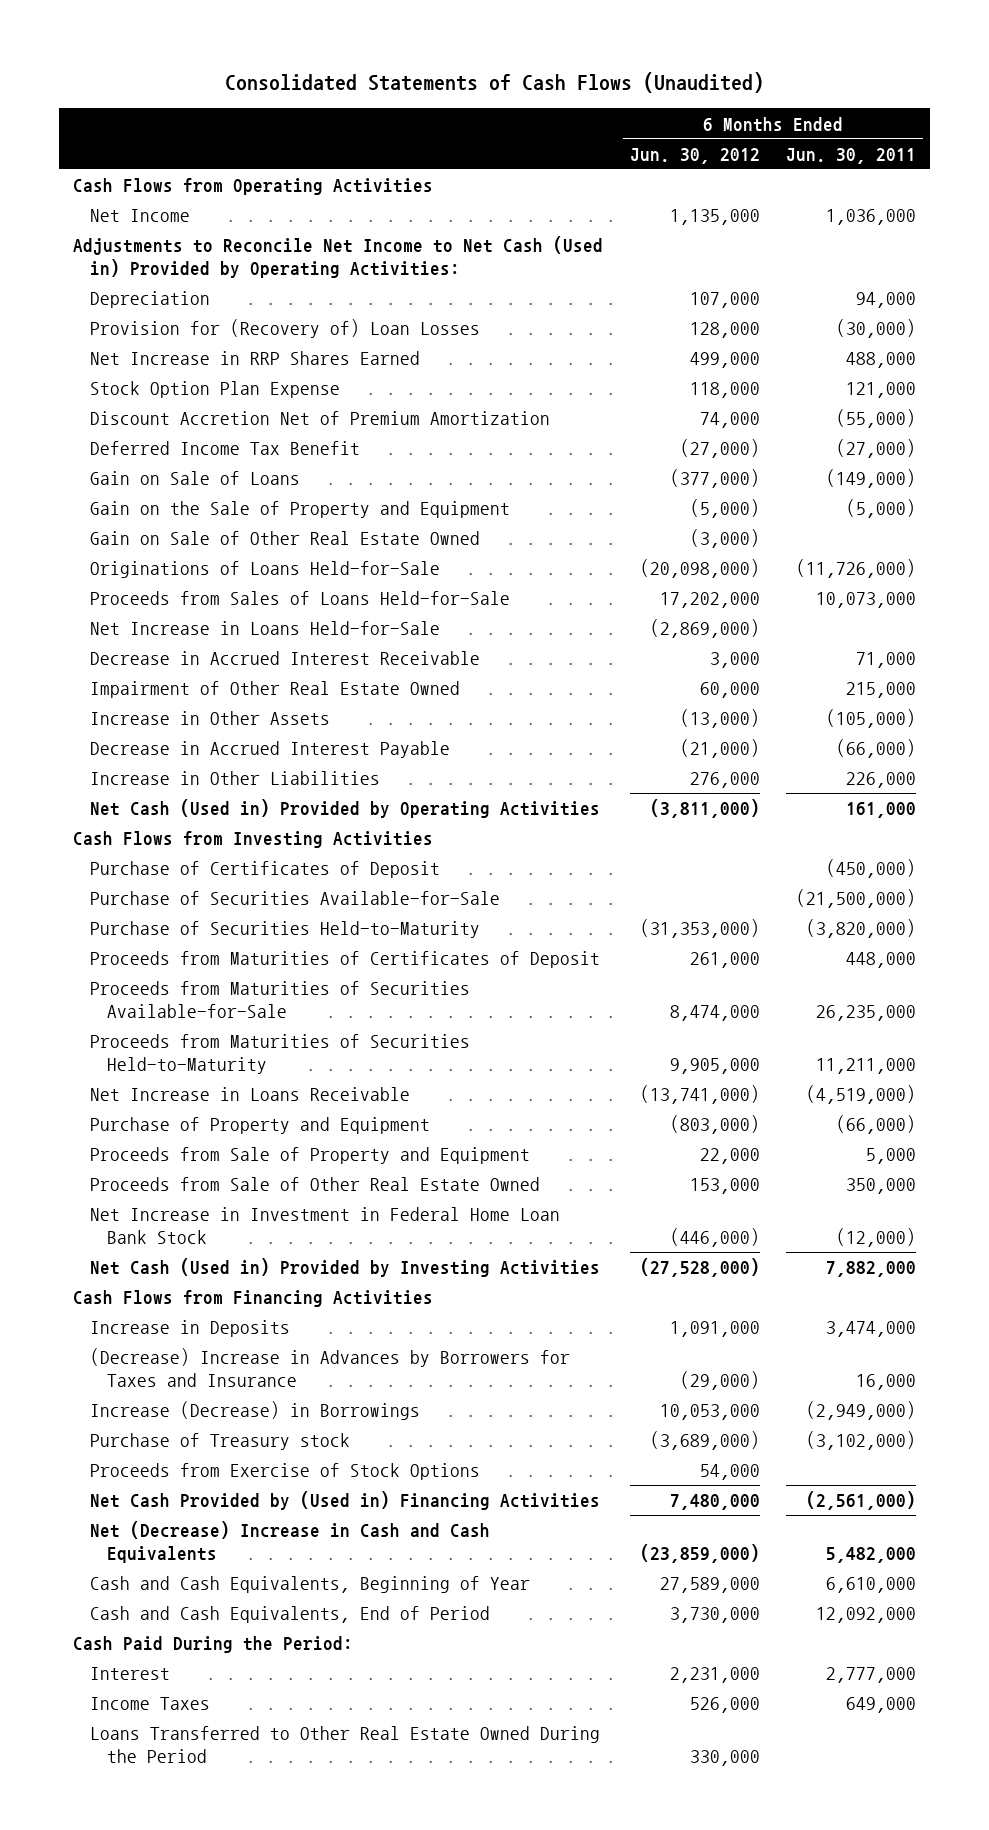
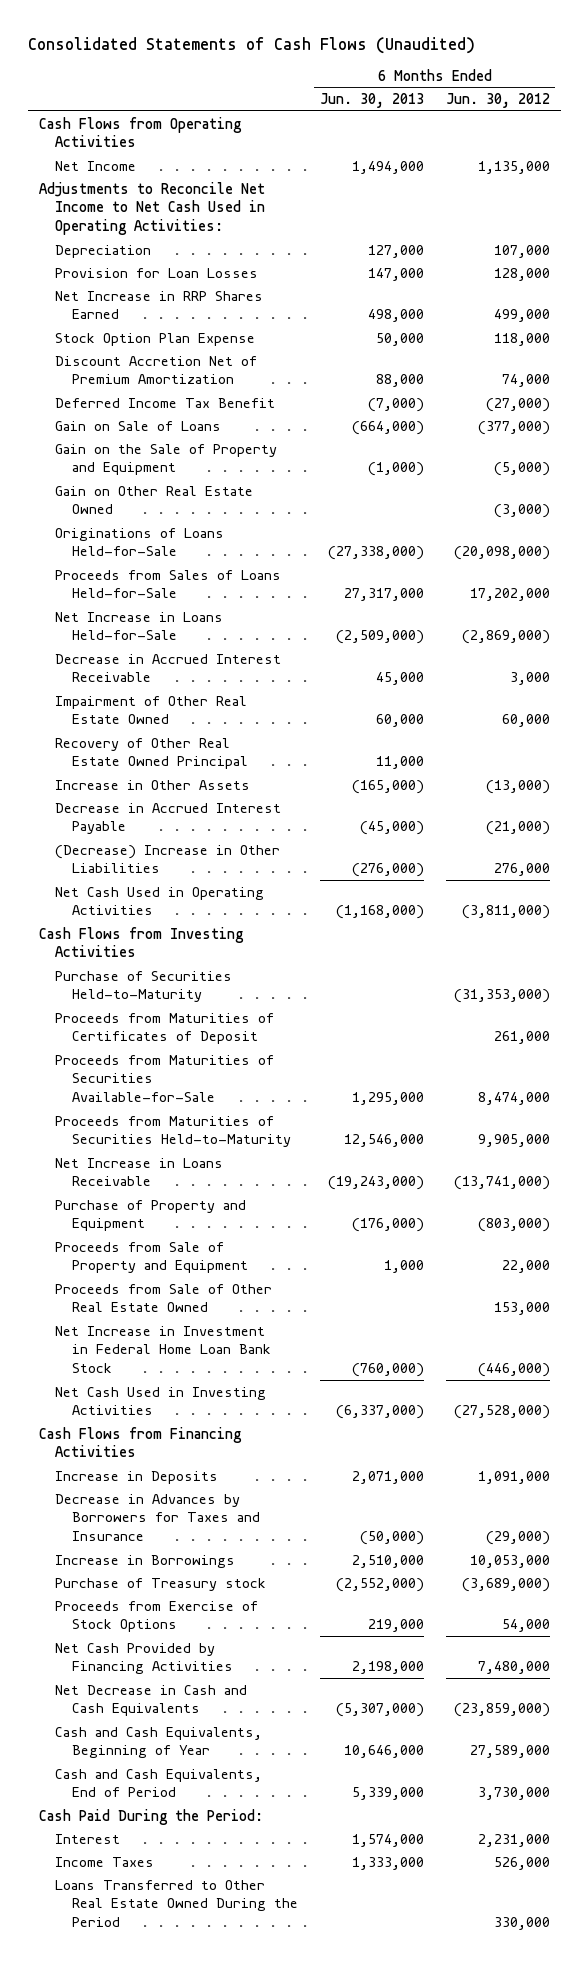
[786,147,917,164] Jun. 30, 2011 -> none
none -> [319,93,424,109] Jun. 30, 2013
[72,236,603,279] Adjustments to Reconcile Net Income to Net Cash (Used in) Provided by Operating Activities: -> [38,181,266,236] Adjustments to Reconcile Net Income to Net Cash Used in Operating Activities:
[89,319,480,339] Provision for (Recovery of) Loan Losses -> [55,267,259,278] Provision for Loan Losses
[89,531,480,546] Gain on Sale of Other Real Estate Owned -> [55,485,254,515] Gain on Other Real Estate Owned
none -> [55,737,248,770] Recovery of Other Real Estate Owned Principal
[89,771,380,786] Increase in Other Liabilities -> [55,844,281,874] (Decrease) Increase in Other Liabilities
[89,799,600,819] Net Cash (Used in) Provided by Operating Activities -> [55,886,265,916] Net Cash Used in Operating Activities
[89,861,440,879] Purchase of Certificates of Deposit -> none
[89,891,500,906] Purchase of Securities Available-for-Sale -> none
[89,1258,600,1278] Net Cash (Used in) Provided by Investing Activities -> [55,1386,267,1416] Net Cash Used in Investing Activities
[89,1348,570,1388] (Decrease) Increase in Advances by Borrowers for Taxes and Insurance -> [55,1493,260,1542] Decrease in Advances by Borrowers for Taxes and Insurance
[89,1401,420,1421] Increase (Decrease) in Borrowings -> [55,1554,236,1568] Increase in Borrowings
[89,1491,600,1511] Net Cash Provided by (Used in) Financing Activities -> [55,1642,233,1675] Net Cash Provided by Financing Activities
[89,1521,490,1564] Net (Decrease) Increase in Cash and Cash Equivalents -> [55,1684,248,1717] Net Decrease in Cash and Cash Equivalents

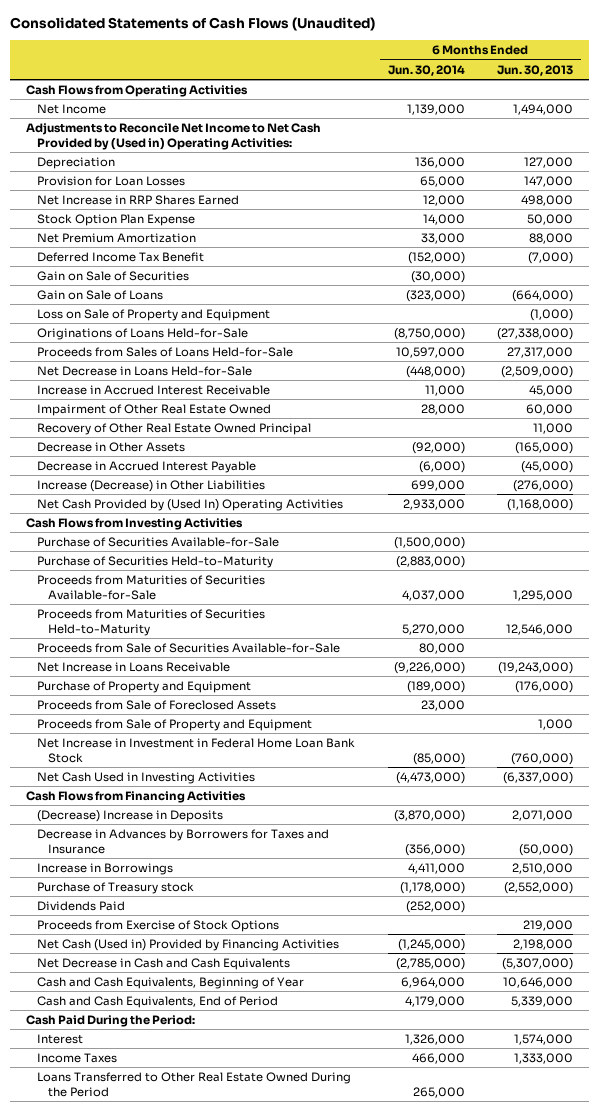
[445,93,550,109] Jun. 30, 2012 -> none
none -> [387,64,465,76] Jun. 30, 2014
[38,181,266,236] Adjustments to Reconcile Net Income to Net Cash Used in Operating Activities: -> [26,123,322,151] Adjustments to Reconcile Net Income to Net Cash Provided by (Used in) Operating Activities:
[55,355,258,385] Discount Accretion Net of Premium Amortization -> [37,233,197,244] Net Premium Amortization
none -> [37,271,190,282] Gain on Sale of Securities
[55,485,254,515] Gain on Other Real Estate Owned -> none
[55,443,278,476] Gain on the Sale of Property and Equipment -> [37,309,271,322] Loss on Sale of Property and Equipment
[55,611,224,641] Net Increase in Loans Held-for-Sale -> [37,366,253,377] Net Decrease in Loans Held-for-Sale
[55,653,282,683] Decrease in Accrued Interest Receivable -> [37,385,271,396] Increase in Accrued Interest Receivable
[55,779,251,790] Increase in Other Assets -> [37,442,186,453] Decrease in Other Assets
[55,844,281,874] (Decrease) Increase in Other Liabilities -> [37,480,266,493] Increase (Decrease) in Other Liabilities
[55,886,265,916] Net Cash Used in Operating Activities -> [37,499,344,512] Net Cash Provided by (Used In) Operating Activities
none -> [37,537,280,548] Purchase of Securities Available-for-Sale
[55,1012,275,1045] Proceeds from Maturities of Certificates of Deposit -> none
none -> [37,643,341,654] Proceeds from Sale of Securities Available-for-Sale
none -> [37,700,277,711] Proceeds from Sale of Foreclosed Assets
[55,1283,273,1313] Proceeds from Sale of Other Real Estate Owned -> none
[55,1470,219,1484] Increase in Deposits -> [37,810,224,823] (Decrease) Increase in Deposits
none -> [37,901,126,912] Dividends Paid
[55,1642,233,1675] Net Cash Provided by Financing Activities -> [37,939,340,952] Net Cash (Used in) Provided by Financing Activities

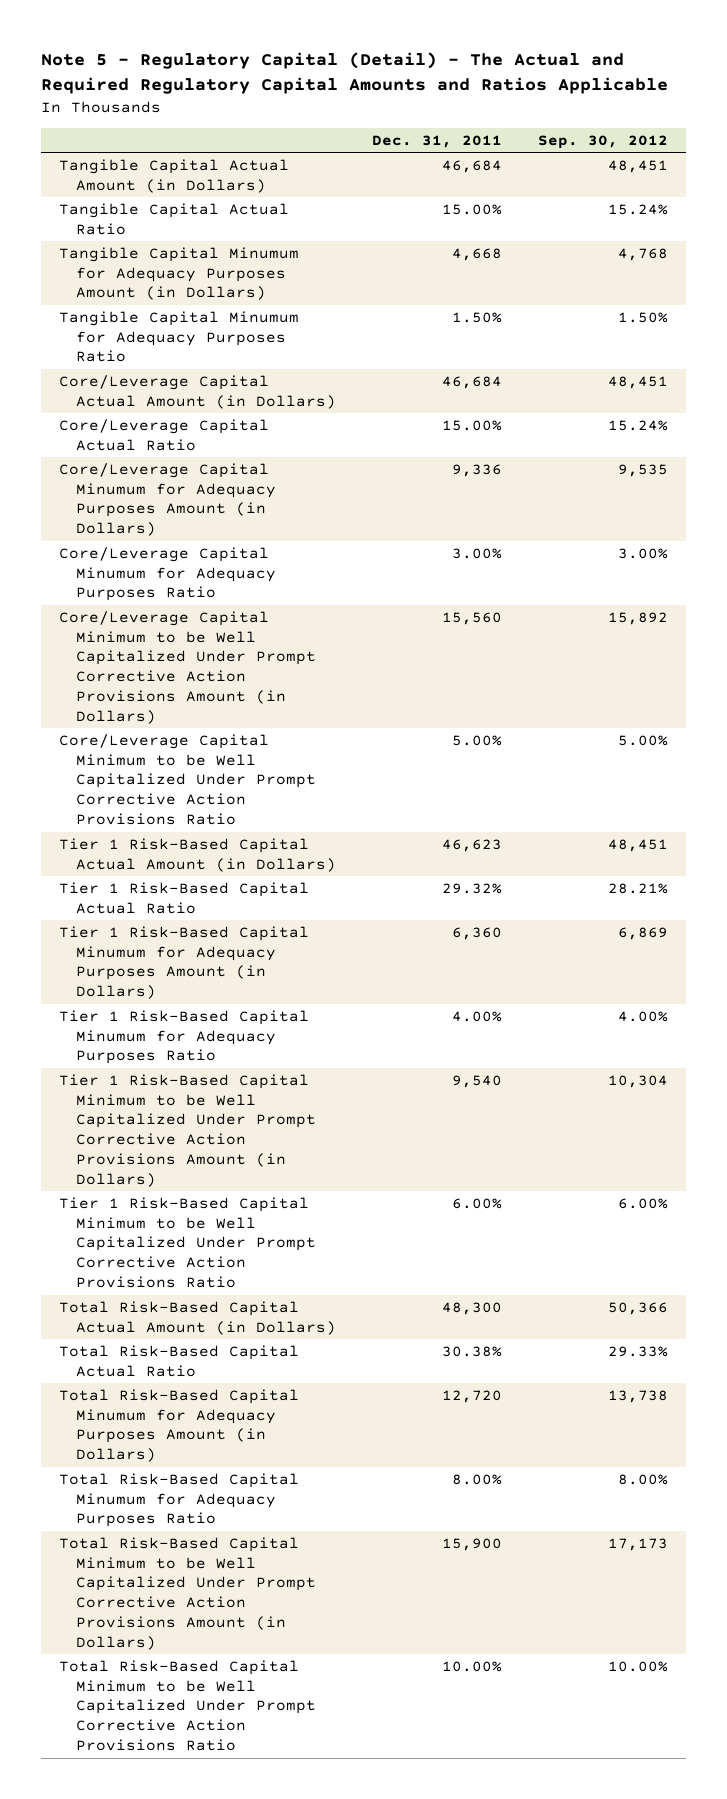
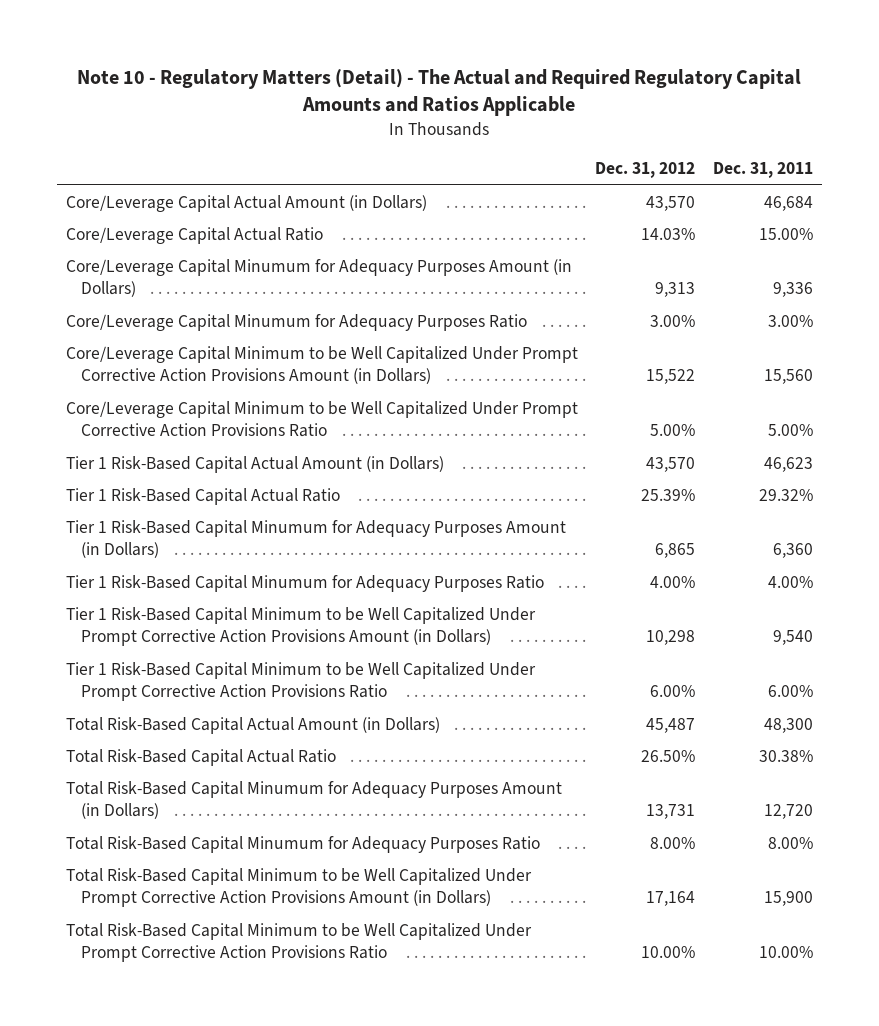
[40,52,668,95] Note 5 - Regulatory Capital (Detail) - The Actual and Required Regulatory Capital Amounts and Ratios Applicable -> [77,69,802,117] Note 10 - Regulatory Matters (Detail) - The Actual and Required Regulatory Capital Amounts and Ratios Applicable
[538,134,669,149] Sep. 30, 2012 -> none
none -> [595,162,696,179] Dec. 31, 2012
[58,158,289,193] Tangible Capital Actual Amount (in Dollars) -> none
[58,202,289,235] Tangible Capital Actual Ratio -> none
[58,246,299,301] Tangible Capital Minumum for Adequacy Purposes Amount (in Dollars) -> none
[58,310,299,363] Tangible Capital Minumum for Adequacy Purposes Ratio -> none

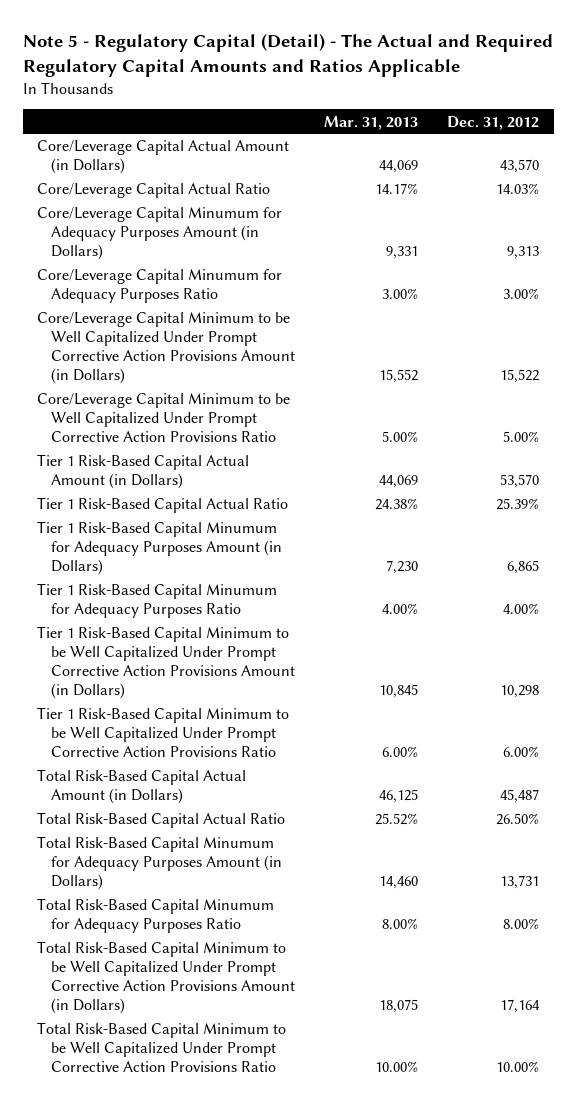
[77,69,802,117] Note 10 - Regulatory Matters (Detail) - The Actual and Required Regulatory Capital Amounts and Ratios Applicable -> [22,33,553,78] Note 5 - Regulatory Capital (Detail) - The Actual and Required Regulatory Capital Amounts and Ratios Applicable
[713,162,814,179] Dec. 31, 2011 -> none
none -> [324,115,419,130] Mar. 31, 2013
[646,456,696,472] 43,570 -> [500,474,540,489] 53,570

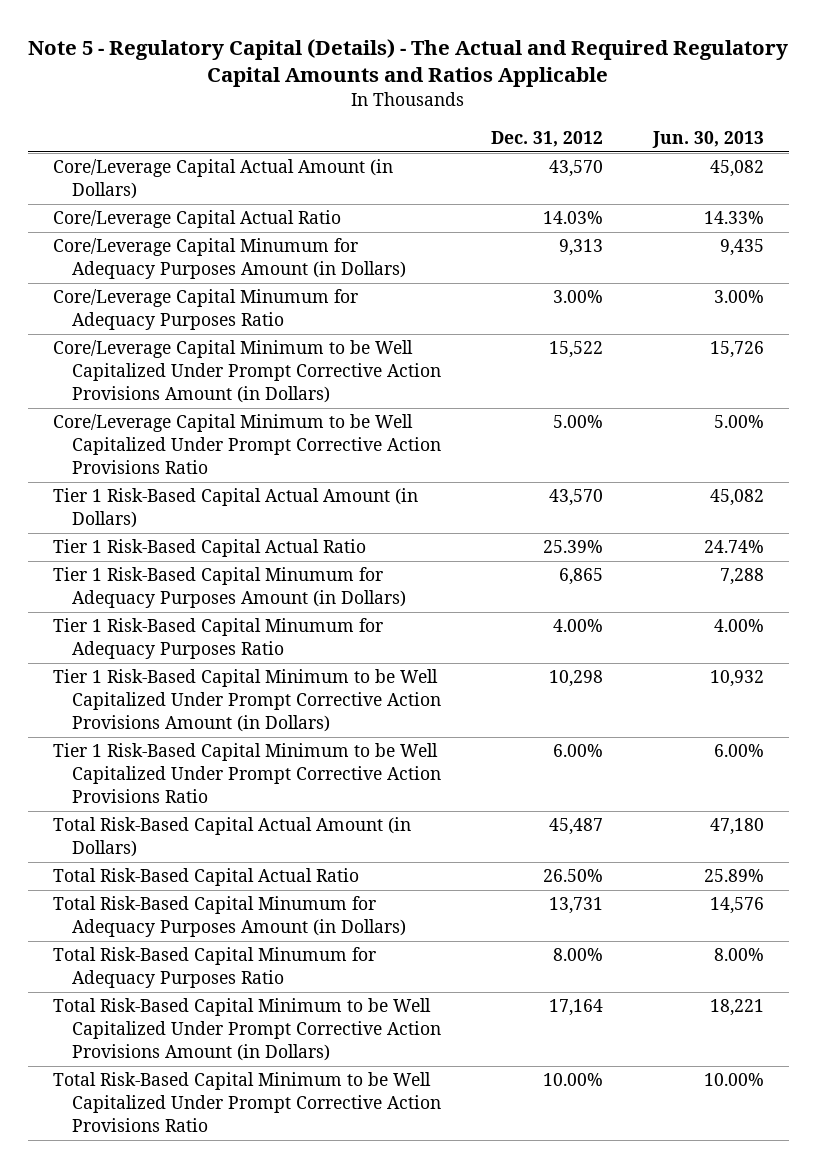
[22,33,553,78] Note 5 - Regulatory Capital (Detail) - The Actual and Required Regulatory Capital Amounts and Ratios Applicable -> [28,38,789,88] Note 5 - Regulatory Capital (Details) - The Actual and Required Regulatory Capital Amounts and Ratios Applicable
[324,115,419,130] Mar. 31, 2013 -> none
none -> [652,131,765,149] Jun. 30, 2013
[500,474,540,489] 53,570 -> [548,489,603,507] 43,570

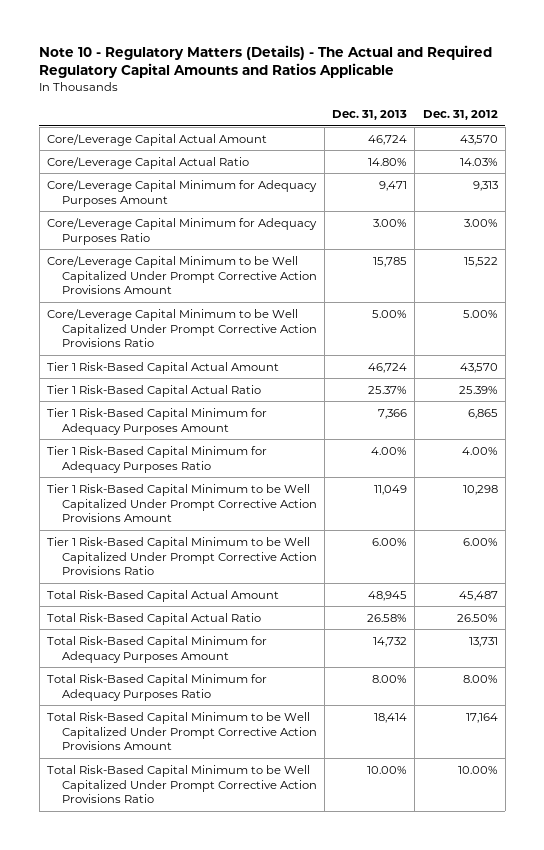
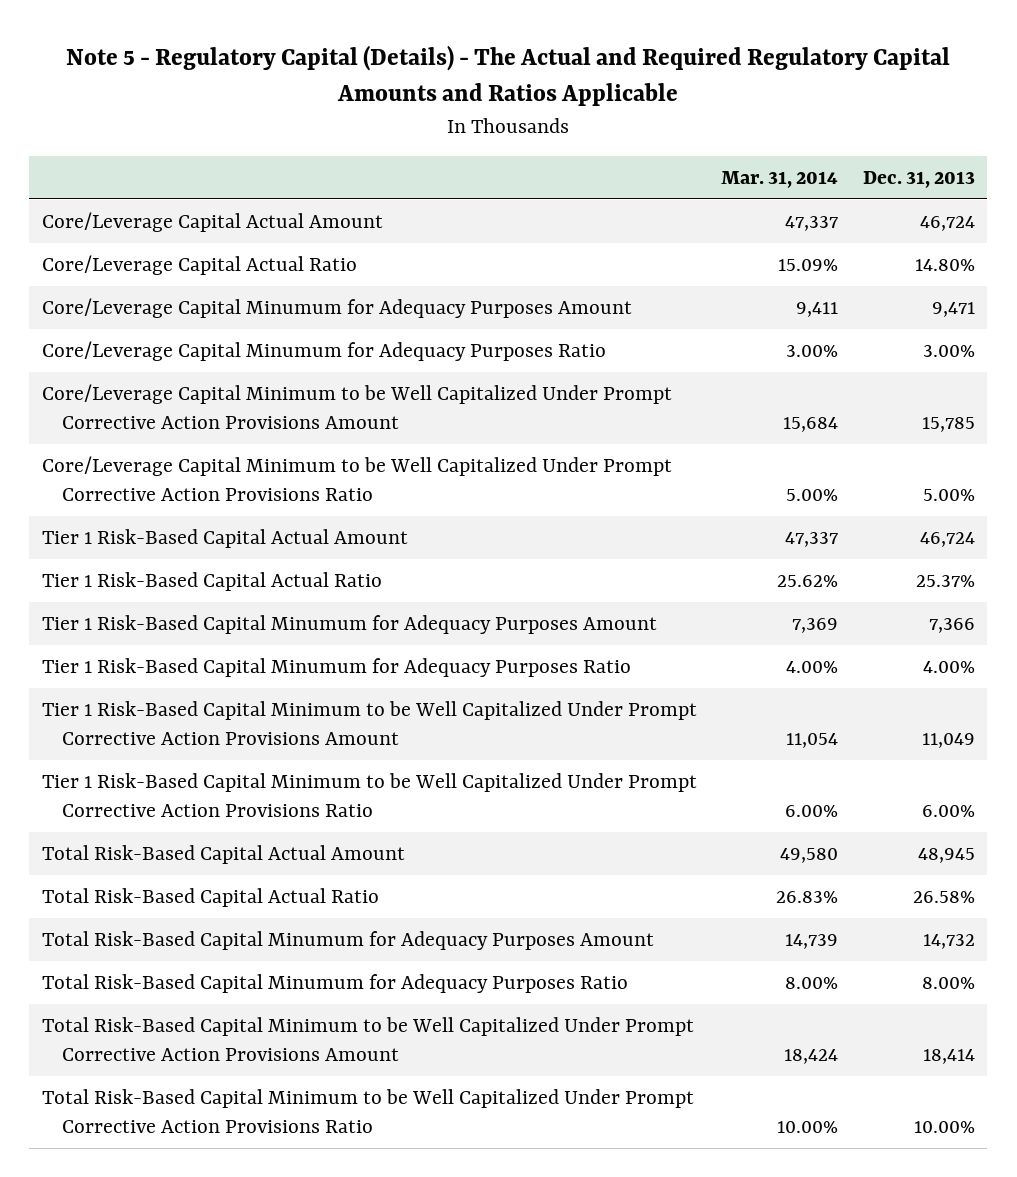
[39,45,493,79] Note 10 - Regulatory Matters (Details) - The Actual and Required Regulatory Capital Amounts and Ratios Applicable -> [66,45,951,107] Note 5 - Regulatory Capital (Details) - The Actual and Required Regulatory Capital Amounts and Ratios Applicable
[422,110,498,121] Dec. 31, 2012 -> none
none -> [721,170,839,188] Mar. 31, 2014
[46,179,317,207] Core/Leverage Capital Minimum for Adequacy Purposes Amount -> [41,297,632,318] Core/Leverage Capital Minumum for Adequacy Purposes Amount
[46,217,317,245] Core/Leverage Capital Minimum for Adequacy Purposes Ratio -> [41,340,606,361] Core/Leverage Capital Minumum for Adequacy Purposes Ratio
[46,407,267,435] Tier 1 Risk-Based Capital Minimum for Adequacy Purposes Amount -> [41,614,657,634] Tier 1 Risk-Based Capital Minumum for Adequacy Purposes Amount
[46,445,267,473] Tier 1 Risk-Based Capital Minimum for Adequacy Purposes Ratio -> [41,657,631,677] Tier 1 Risk-Based Capital Minumum for Adequacy Purposes Ratio
[46,635,267,663] Total Risk-Based Capital Minimum for Adequacy Purposes Amount -> [41,930,654,950] Total Risk-Based Capital Minumum for Adequacy Purposes Amount
[46,673,267,701] Total Risk-Based Capital Minimum for Adequacy Purposes Ratio -> [41,973,628,993] Total Risk-Based Capital Minumum for Adequacy Purposes Ratio

